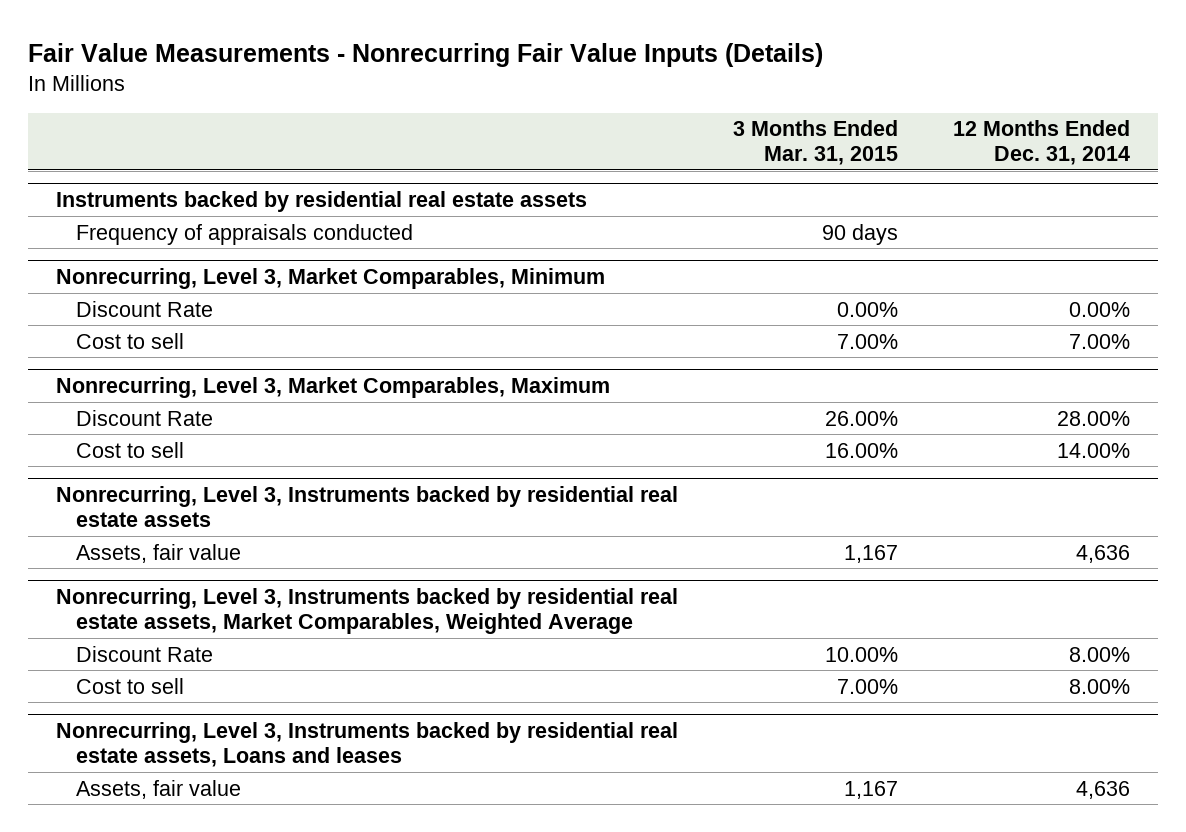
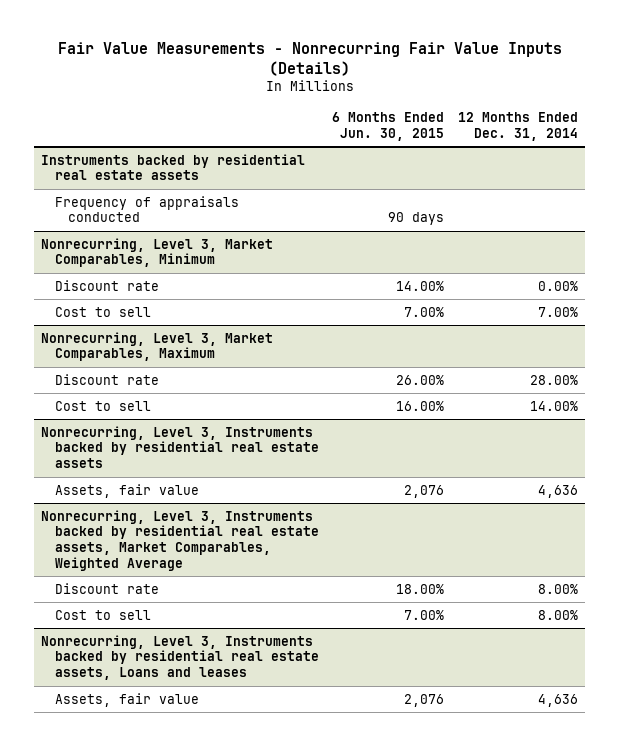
[733,120,899,166] 3 Months Ended Mar. 31, 2015 -> none
none -> [332,112,445,141] 6 Months Ended Jun. 30, 2015
[75,300,213,317] Discount Rate -> [54,279,159,291] Discount rate
[75,409,213,426] Discount Rate -> [54,373,159,385] Discount rate
[75,645,213,662] Discount Rate -> [54,582,159,594] Discount rate

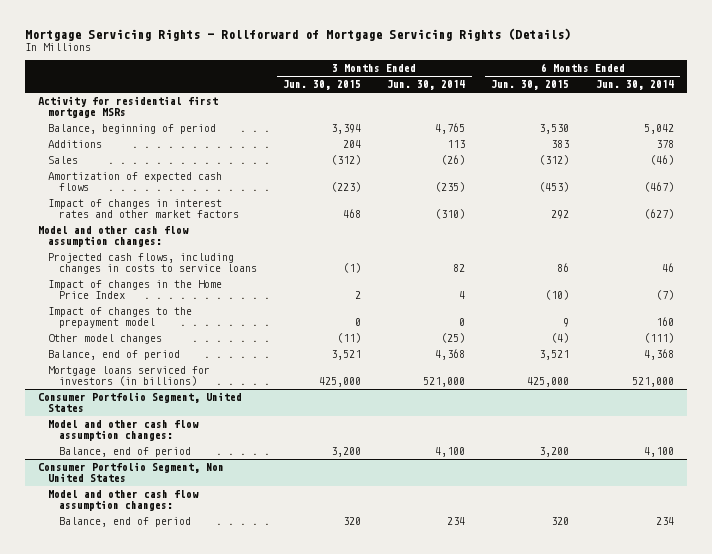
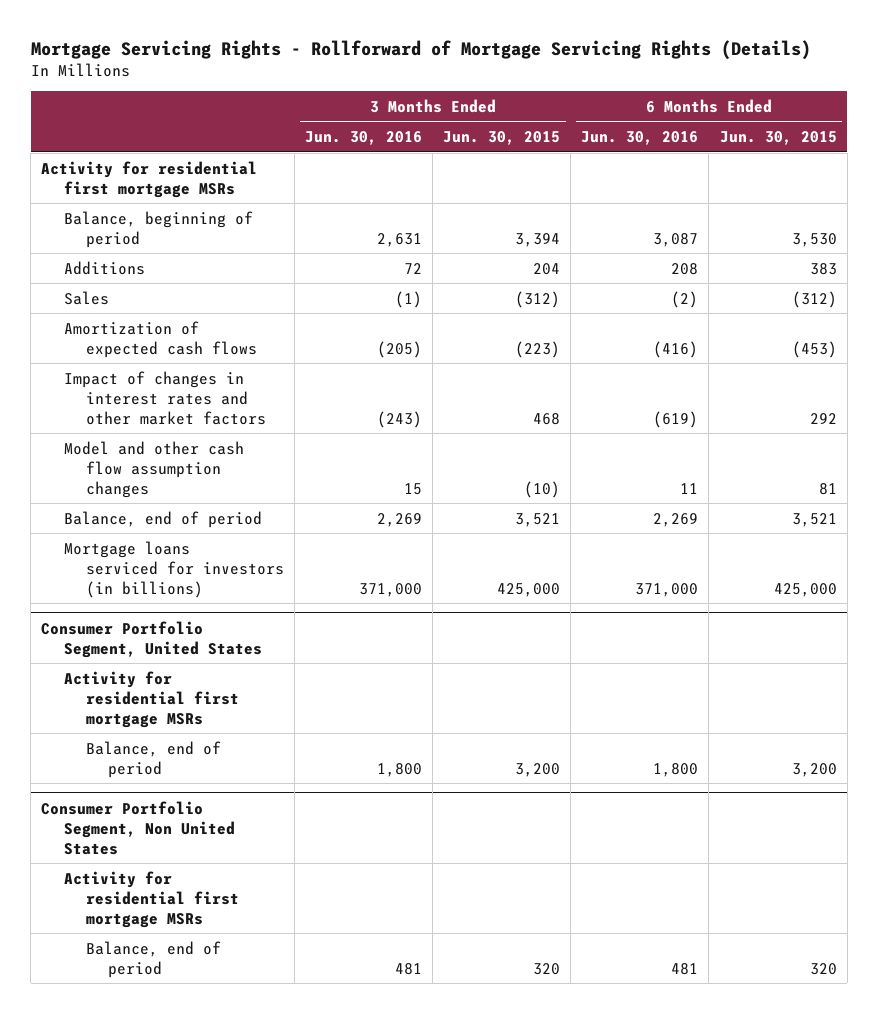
[387,80,466,91] Jun. 30, 2014 -> none
[595,80,674,91] Jun. 30, 2014 -> none
none -> [305,130,423,145] Jun. 30, 2016
none -> [581,130,699,145] Jun. 30, 2016
[37,226,189,248] Model and other cash flow assumption changes: -> none
[48,253,257,275] Projected cash flows, including changes in costs to service loans -> none
[48,280,223,300] Impact of changes in the Home Price Index -> none
[48,307,193,329] Impact of changes to the prepayment model -> none
[48,334,163,345] Other model changes -> [63,440,244,498] Model and other cash flow assumption changes
[337,333,362,344] (11) -> [524,480,561,498] (10)
[551,333,570,344] (4) -> [818,482,837,495] 81
[48,420,200,442] Model and other cash flow assumption changes: -> none
none -> [63,670,239,728] Activity for residential first mortgage MSRs
[48,490,200,512] Model and other cash flow assumption changes: -> none
none -> [63,870,239,928] Activity for residential first mortgage MSRs

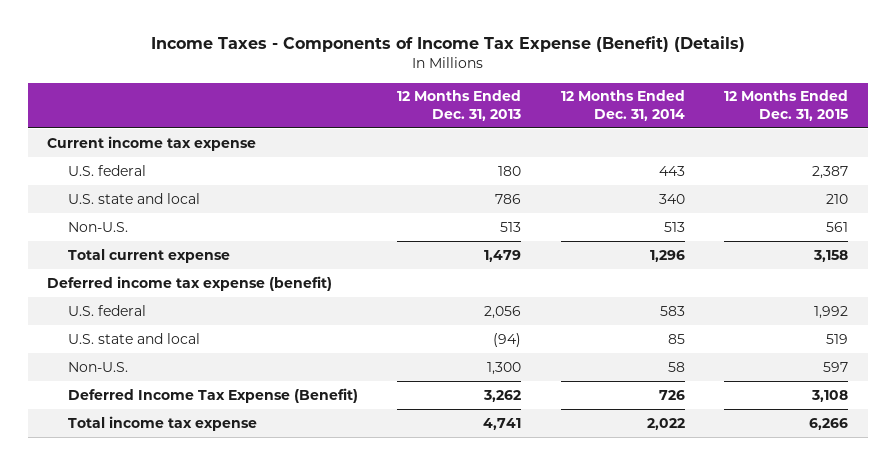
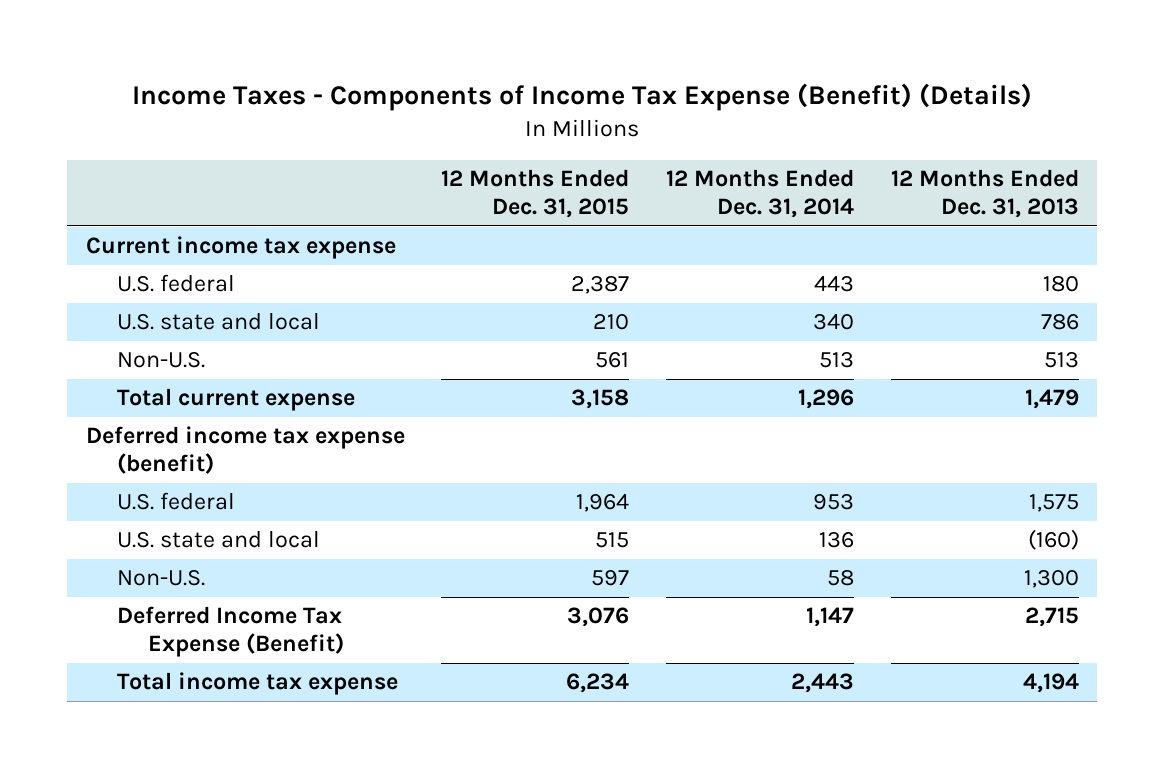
[484,305,522,319] 2,056 -> [1028,494,1079,513] 1,575
[659,305,685,316] 583 -> [813,494,855,511] 953
[814,305,849,319] 1,992 -> [576,494,630,513] 1,964
[493,332,522,347] (94) -> [1027,529,1079,551] (160)
[667,333,685,344] 85 -> [819,532,855,549] 136
[826,333,849,344] 519 -> [595,532,630,549] 515
[483,389,522,402] 3,262 -> [1024,607,1079,628] 2,715
[658,389,685,400] 726 -> [806,607,855,628] 1,147
[811,389,849,402] 3,108 -> [567,607,630,628] 3,076
[483,417,522,430] 4,741 -> [1022,673,1079,694] 4,194
[646,417,685,430] 2,022 -> [791,673,855,694] 2,443
[809,417,849,430] 6,266 -> [566,673,630,694] 6,234

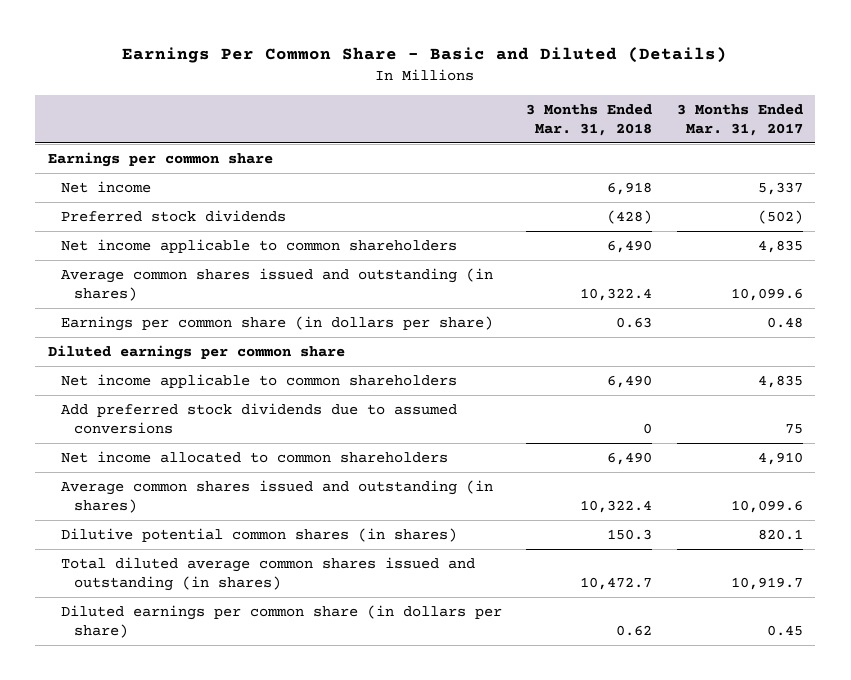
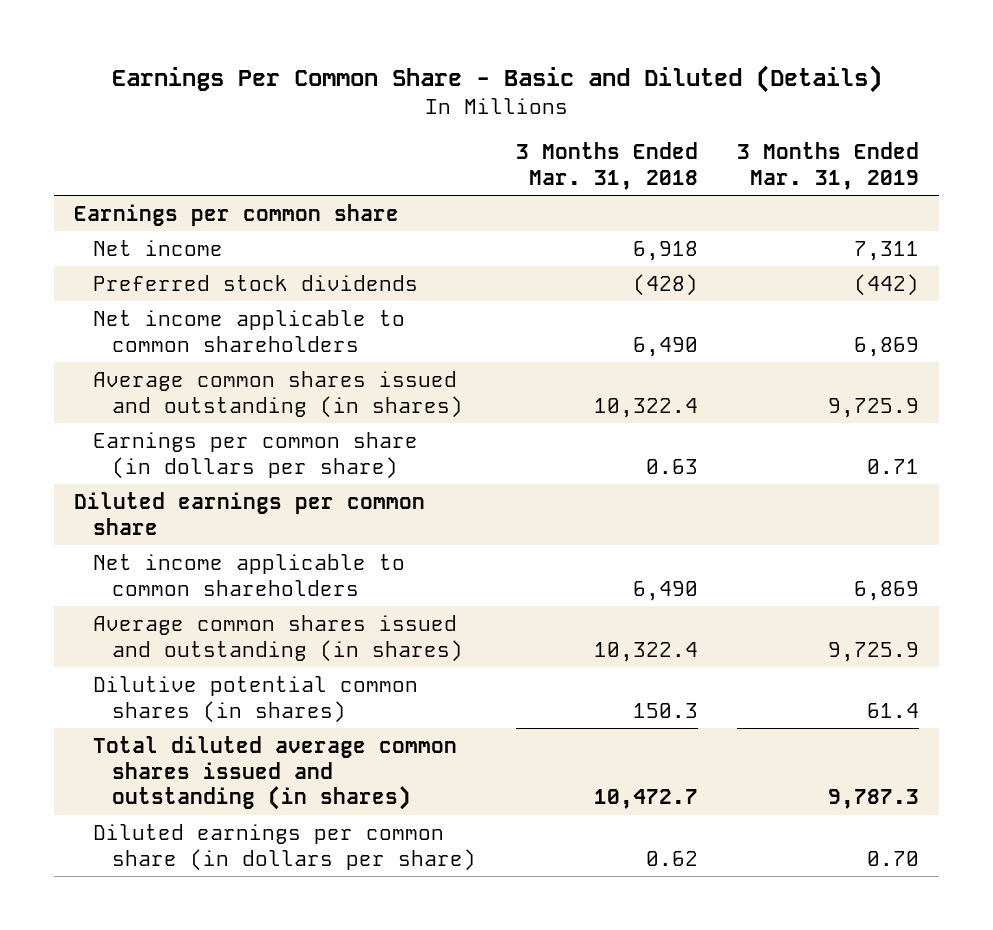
[676,104,803,137] 3 Months Ended Mar. 31, 2017 -> none
none -> [737,142,920,190] 3 Months Ended Mar. 31, 2019
[60,402,457,434] Add preferred stock dividends due to assumed conversions -> none
[60,450,448,463] Net income allocated to common shareholders -> none

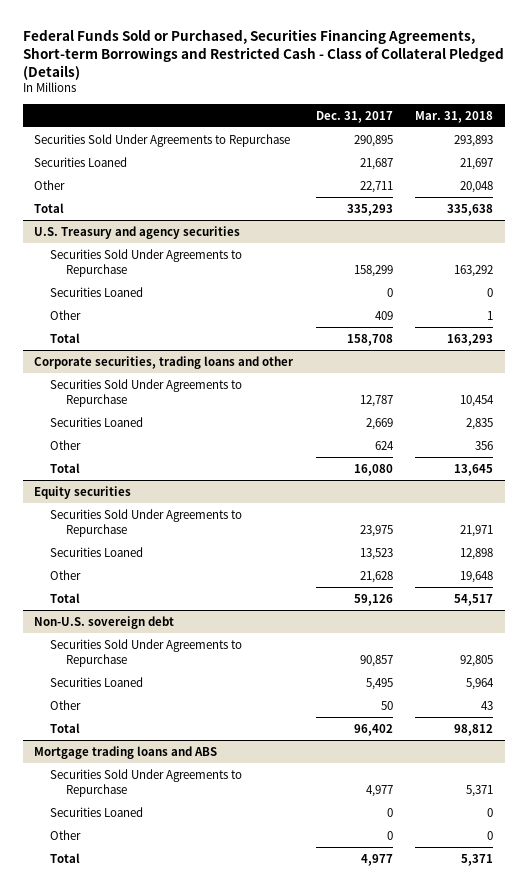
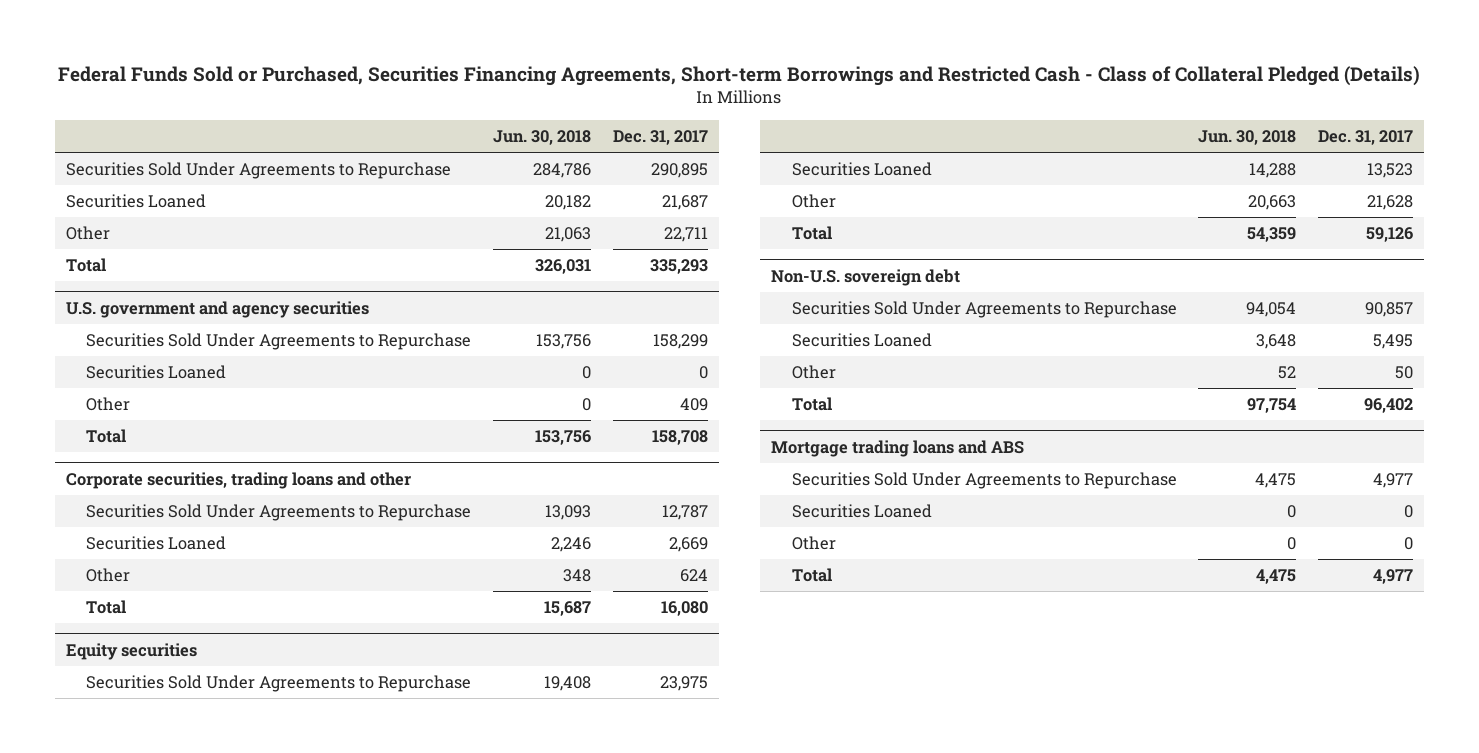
[415,110,494,123] Mar. 31, 2018 -> none
none -> [492,129,591,145] Jun. 30, 2018
[33,225,240,239] U.S. Treasury and agency securities -> [65,300,369,318] U.S. government and agency securities

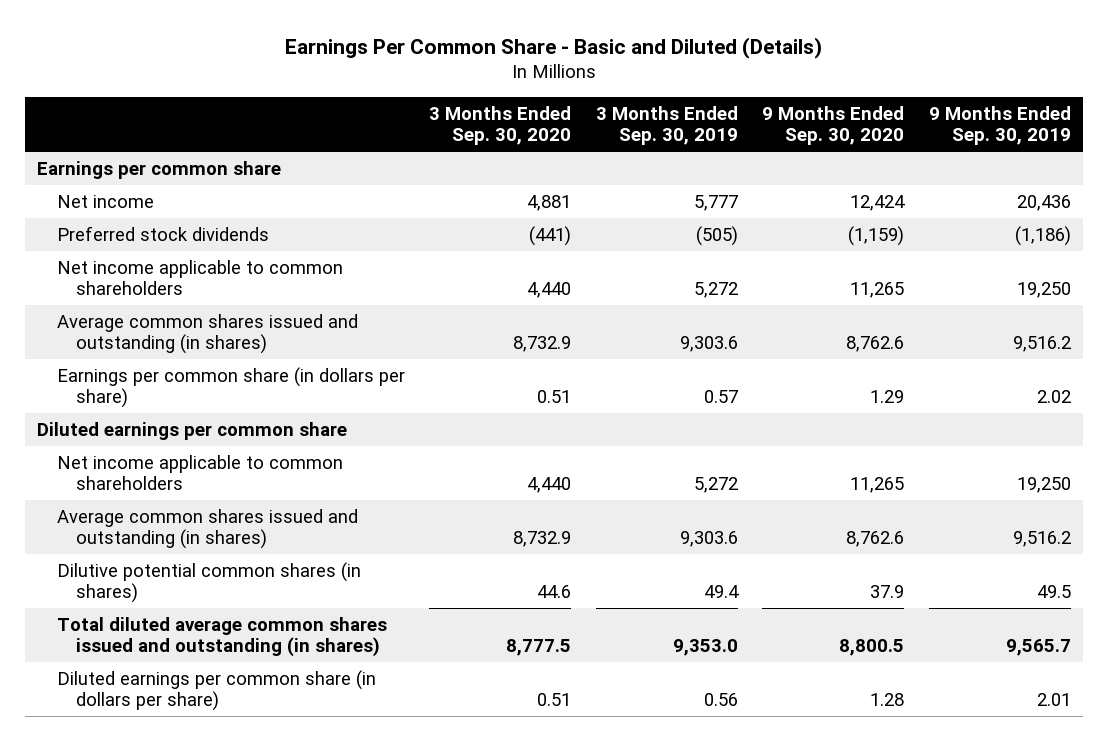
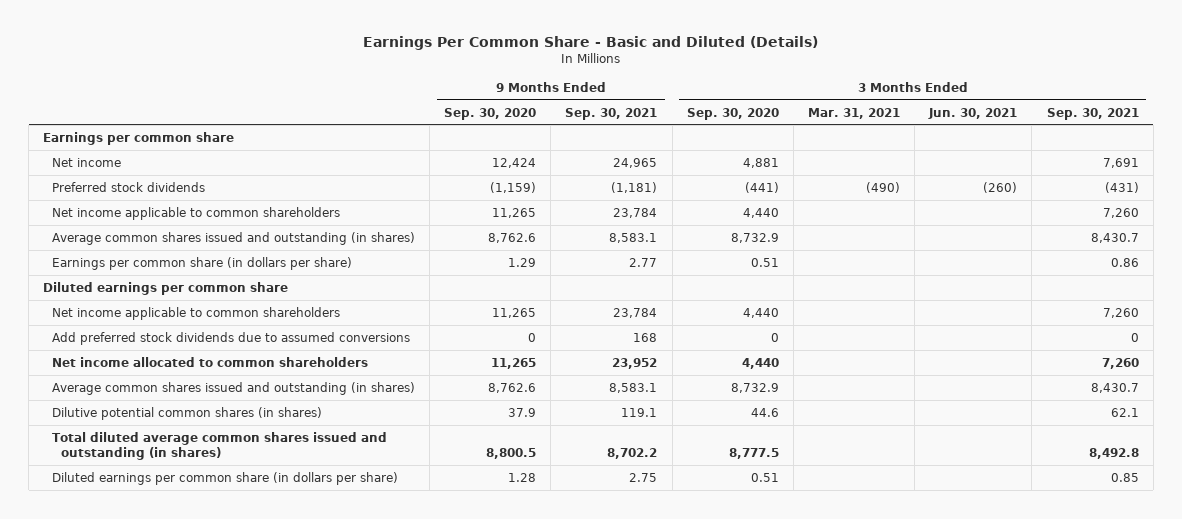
[595,105,738,146] 3 Months Ended Sep. 30, 2019 -> none
[928,105,1071,146] 9 Months Ended Sep. 30, 2019 -> none
none -> [565,107,658,120] Sep. 30, 2021
none -> [808,107,901,119] Mar. 31, 2021
none -> [928,107,1018,119] Jun. 30, 2021
none -> [1046,107,1139,120] Sep. 30, 2021
none -> [51,331,410,345] Add preferred stock dividends due to assumed conversions
none -> [51,356,368,367] Net income allocated to common shareholders

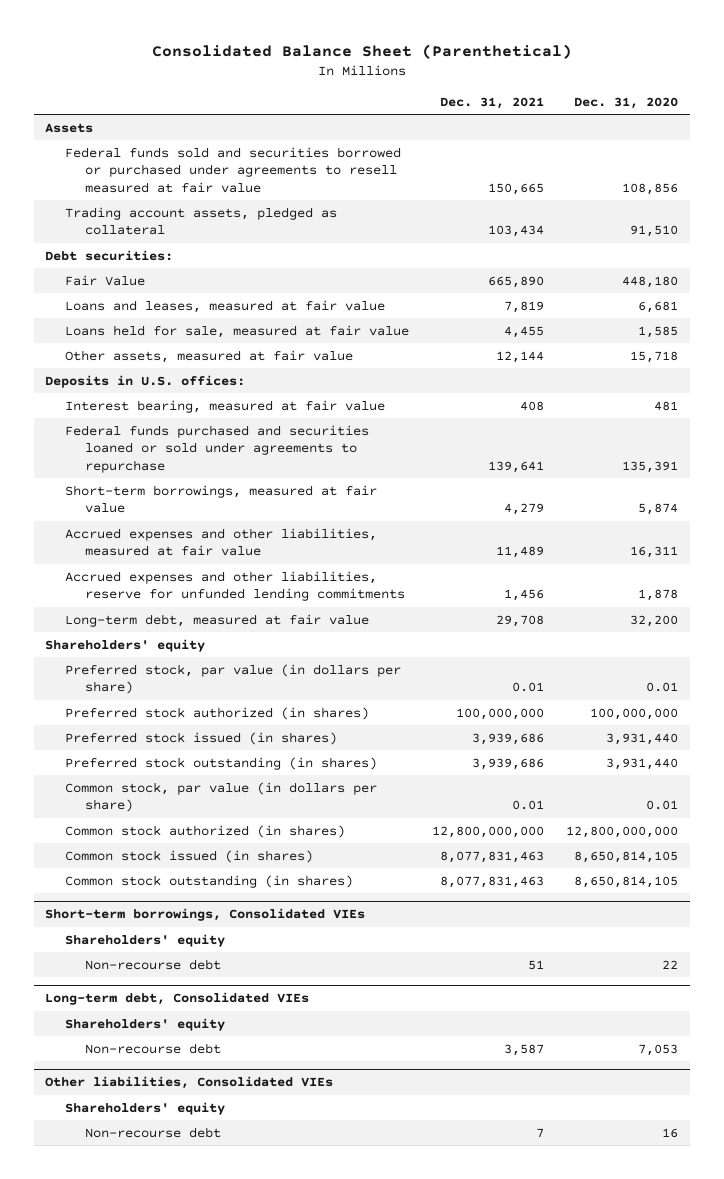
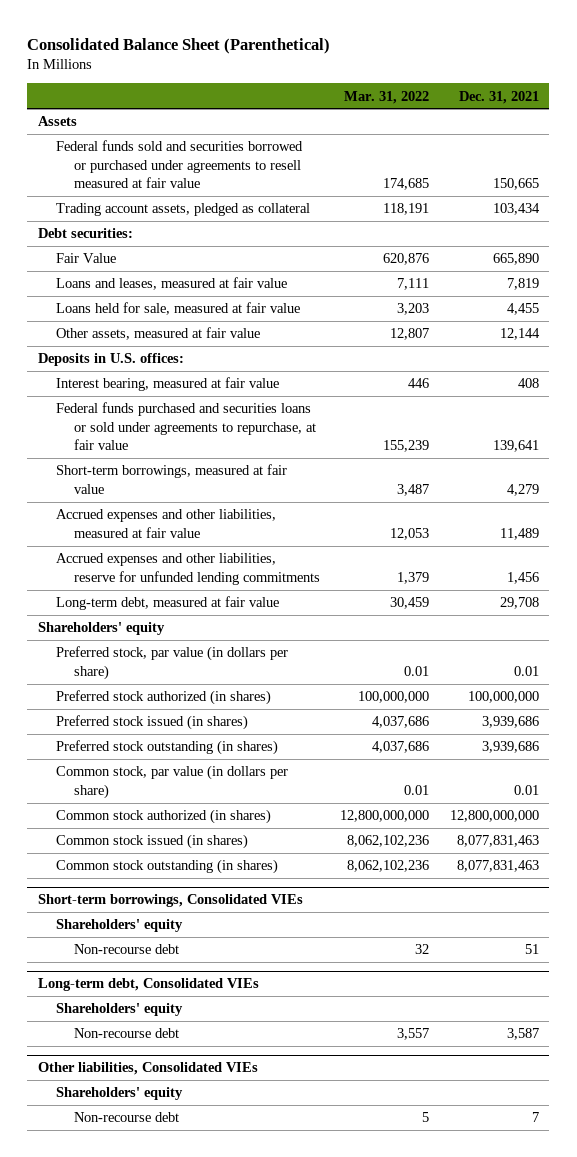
[574,97,679,110] Dec. 31, 2020 -> none
none -> [344,90,430,104] Mar. 31, 2022
[65,424,370,474] Federal funds purchased and securities loaned or sold under agreements to repurchase -> [55,402,316,451] Federal funds purchased and securities loans or sold under agreements to repurchase, at fair value

